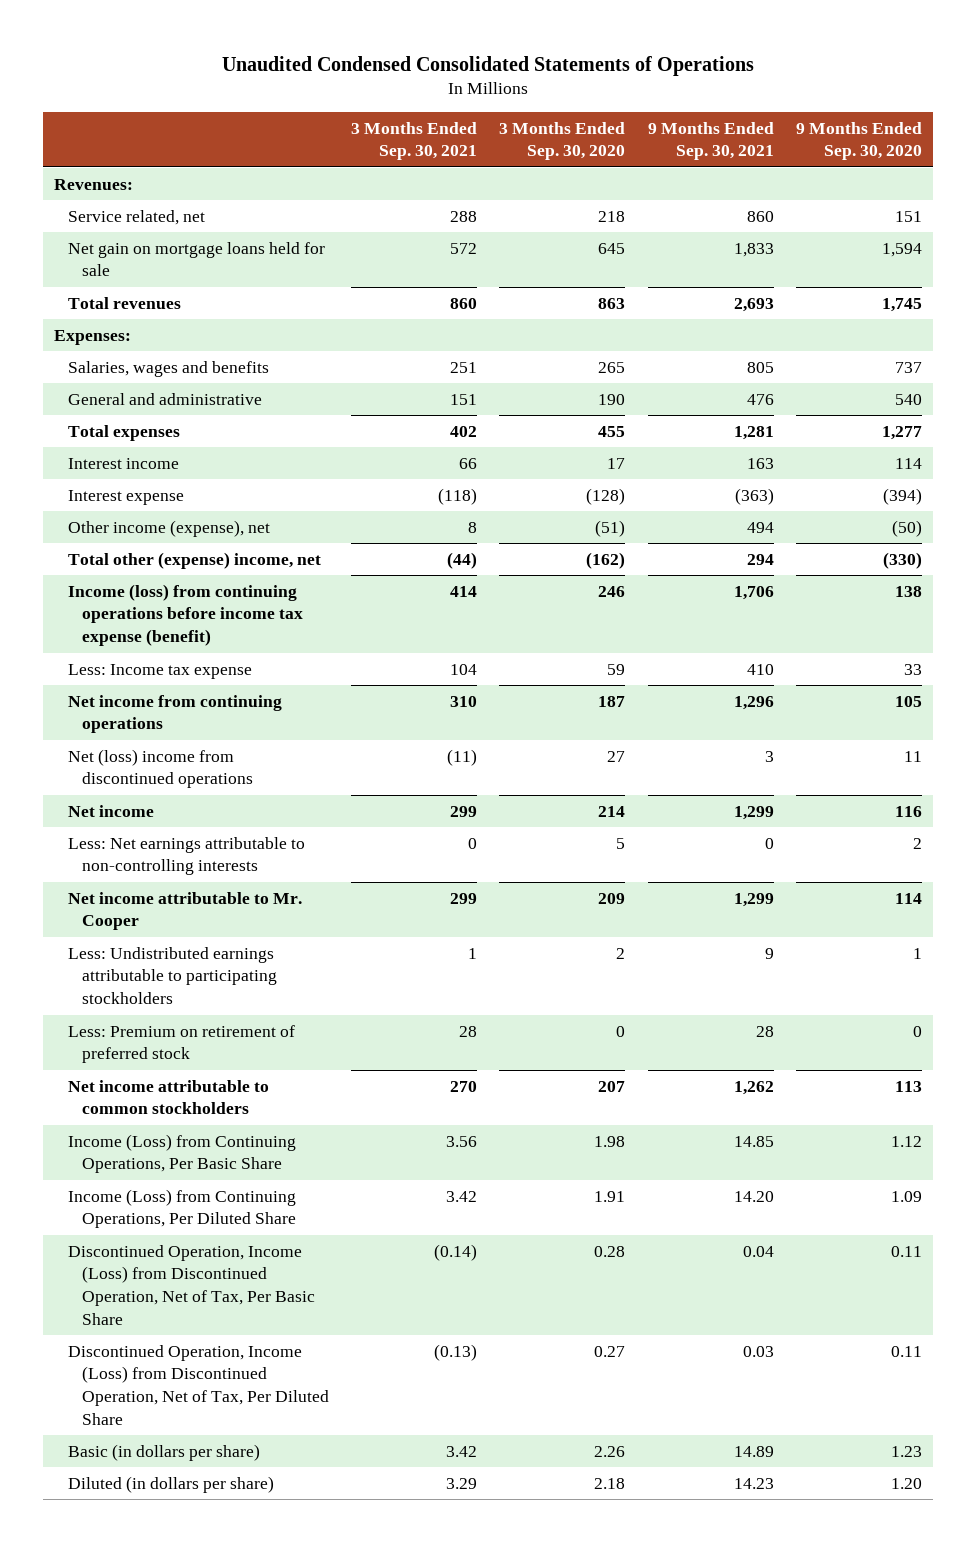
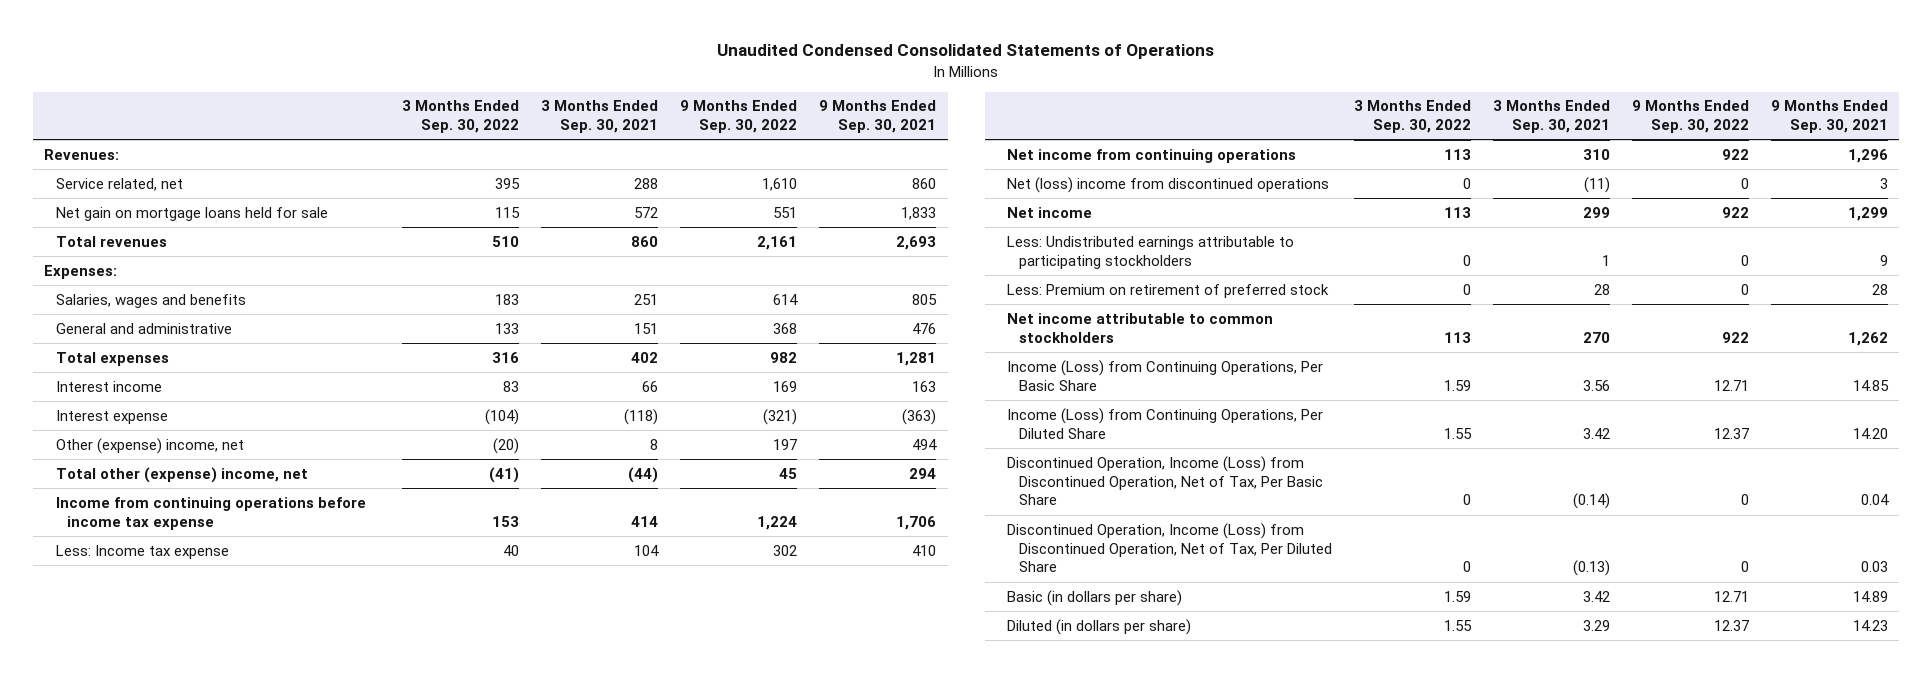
[499,121,626,161] 3 Months Ended Sep. 30, 2020 -> none
[795,121,922,161] 9 Months Ended Sep. 30, 2020 -> none
none -> [402,100,520,134] 3 Months Ended Sep. 30, 2022
none -> [680,100,798,134] 9 Months Ended Sep. 30, 2022
[68,519,271,537] Other income (expense), net -> [55,437,244,454] Other (expense) income, net
[68,583,303,647] Income (loss) from continuing operations before income tax expense (benefit) -> [55,496,366,530] Income from continuing operations before income tax expense
[68,836,306,876] Less: Net earnings attributable to non-controlling interests -> none
[68,891,303,931] Net income attributable to Mr. Cooper -> none

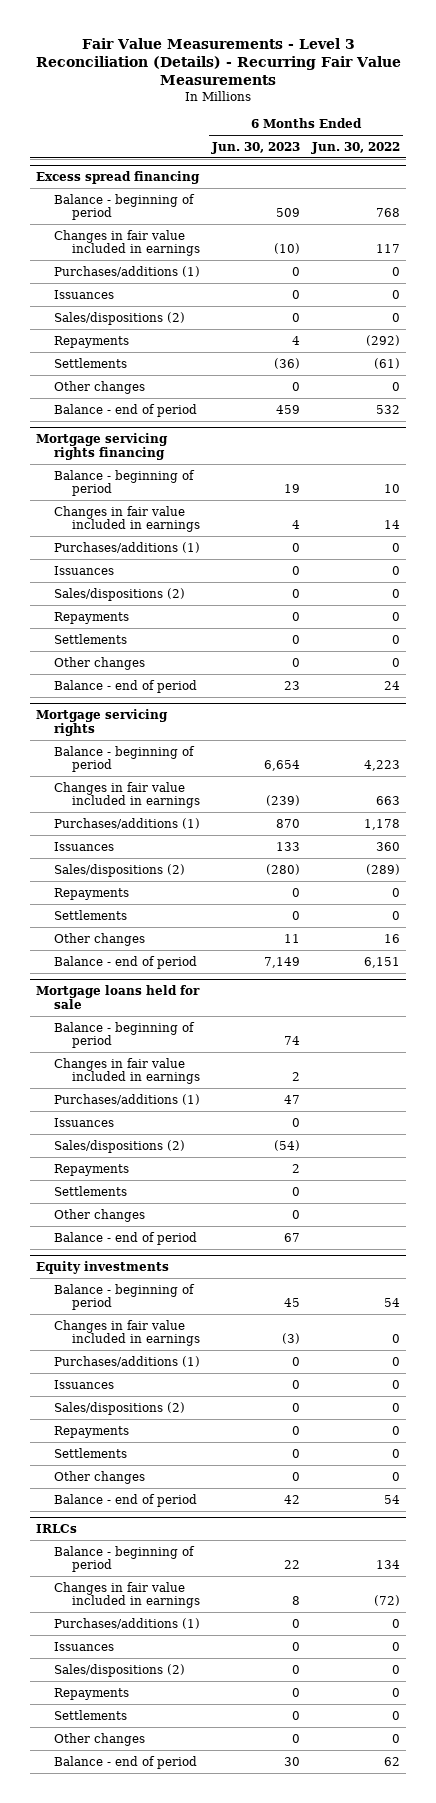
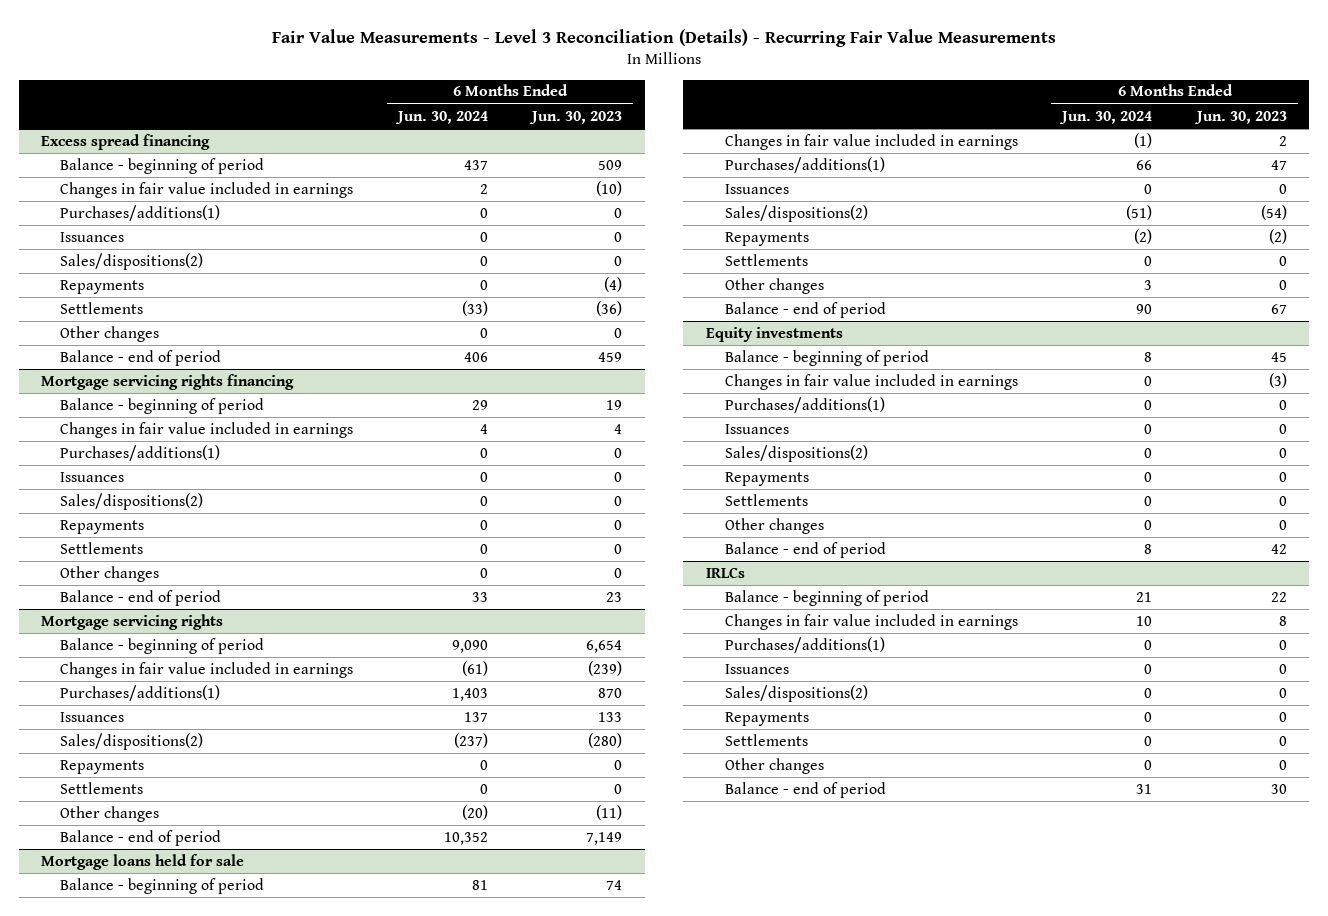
[310,141,400,154] Jun. 30, 2022 -> none
none -> [394,110,488,124] Jun. 30, 2024
[53,265,200,277] Purchases/additions (1) -> [60,204,221,221] Purchases/additions(1)
[53,311,185,325] Sales/dispositions (2) -> [60,252,204,270] Sales/dispositions(2)
[291,335,300,345] 4 -> [604,276,623,292] (4)
[53,541,200,553] Purchases/additions (1) -> [60,444,221,461] Purchases/additions(1)
[53,587,185,601] Sales/dispositions (2) -> [60,492,204,510] Sales/dispositions(2)
[53,817,200,829] Purchases/additions (1) -> [60,684,221,701] Purchases/additions(1)
[53,863,185,877] Sales/dispositions (2) -> [60,732,204,750] Sales/dispositions(2)
[283,933,300,943] 11 -> [596,804,623,820] (11)
[53,1093,200,1105] Purchases/additions (1) -> [724,156,885,173] Purchases/additions(1)
[53,1139,185,1153] Sales/dispositions (2) -> [724,204,868,222] Sales/dispositions(2)
[291,1163,300,1173] 2 -> [1268,228,1287,244] (2)
[53,1355,200,1367] Purchases/additions (1) -> [724,396,885,413] Purchases/additions(1)
[53,1401,185,1415] Sales/dispositions (2) -> [724,444,868,462] Sales/dispositions(2)
[53,1617,200,1629] Purchases/additions (1) -> [724,636,885,653] Purchases/additions(1)
[53,1663,185,1677] Sales/dispositions (2) -> [724,684,868,702] Sales/dispositions(2)

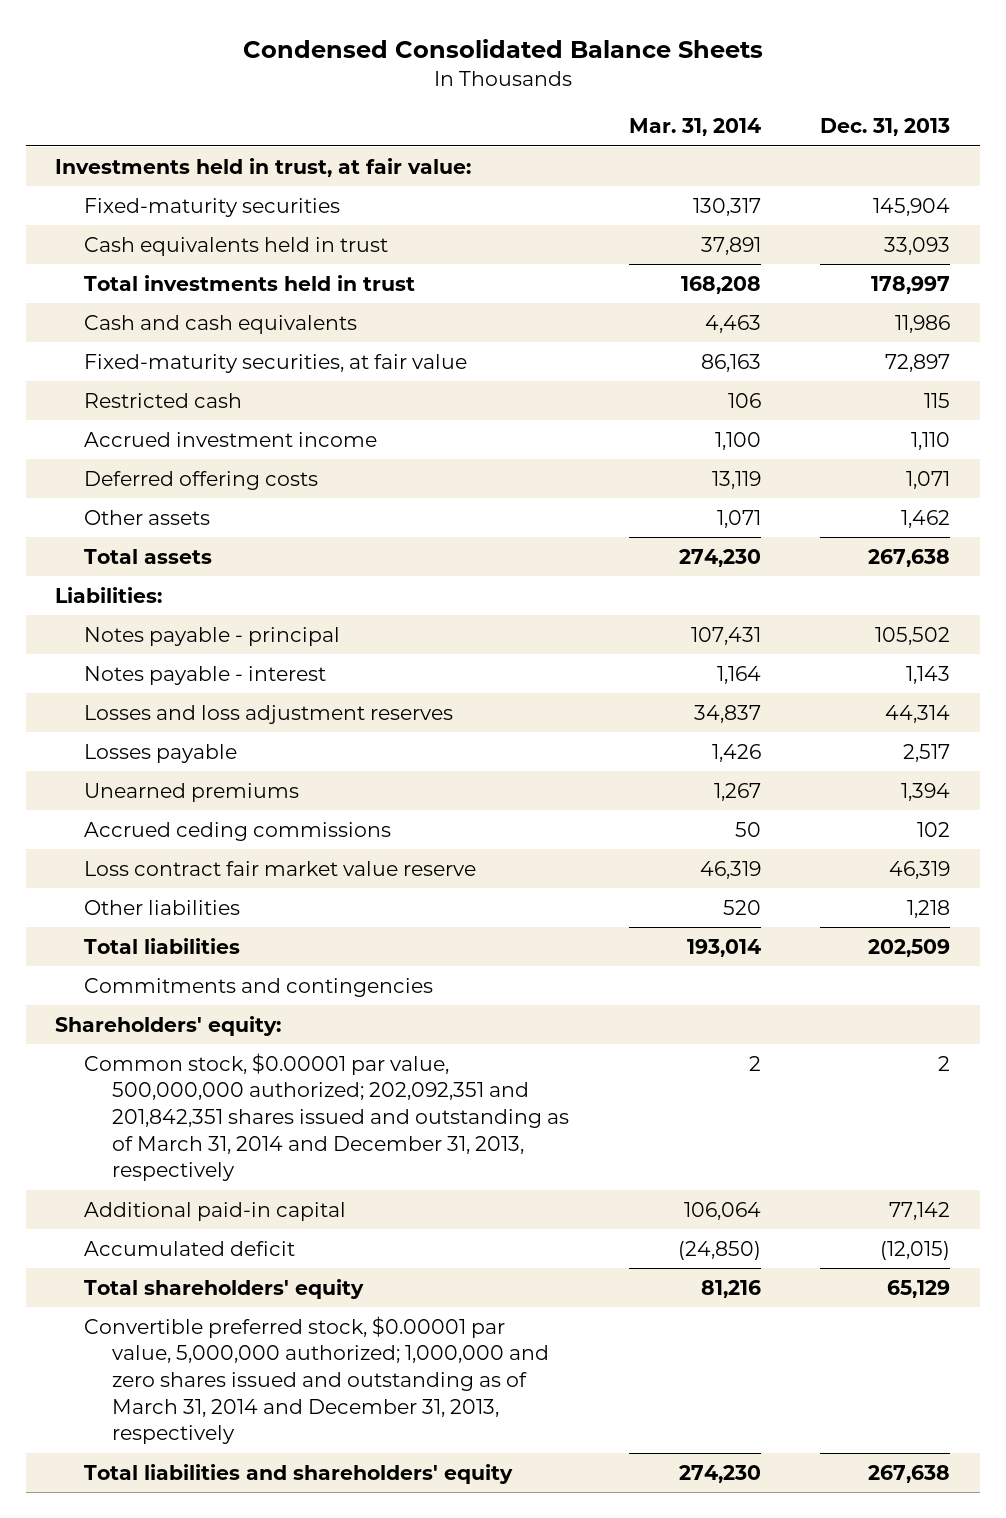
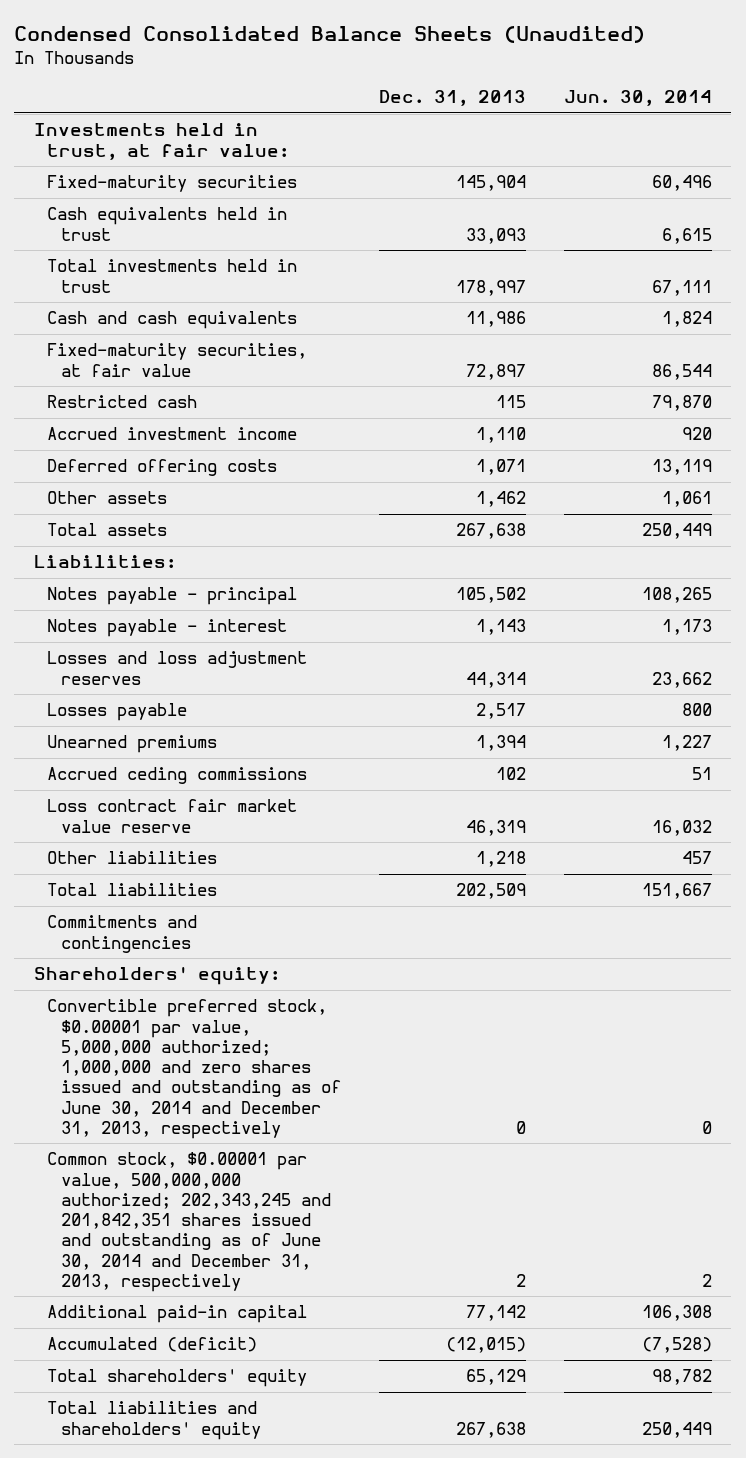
[242,38,763,58] Condensed Consolidated Balance Sheets -> [14,25,646,43] Condensed Consolidated Balance Sheets (Unaudited)
[628,118,761,137] Mar. 31, 2014 -> none
none -> [564,90,713,107] Jun. 30, 2014
none -> [47,999,341,1139] Convertible preferred stock, $0.00001 par value, 5,000,000 authorized; 1,000,000 and zero shares issued and outstanding as of June 30, 2014 and December 31, 2013, respectively
[83,1052,570,1182] Common stock, $0.00001 par value, 500,000,000 authorized; 202,092,351 and 201,842,351 shares issued and outstanding as of March 31, 2014 and December 31, 2013, respectively -> [47,1152,331,1292] Common stock, $0.00001 par value, 500,000,000 authorized; 202,343,245 and 201,842,351 shares issued and outstanding as of June 30, 2014 and December 31, 2013, respectively
[83,1240,295,1256] Accumulated deficit -> [47,1337,258,1353] Accumulated (deficit)
[83,1315,550,1445] Convertible preferred stock, $0.00001 par value, 5,000,000 authorized; 1,000,000 and zero shares issued and outstanding as of March 31, 2014 and December 31, 2013, respectively -> none

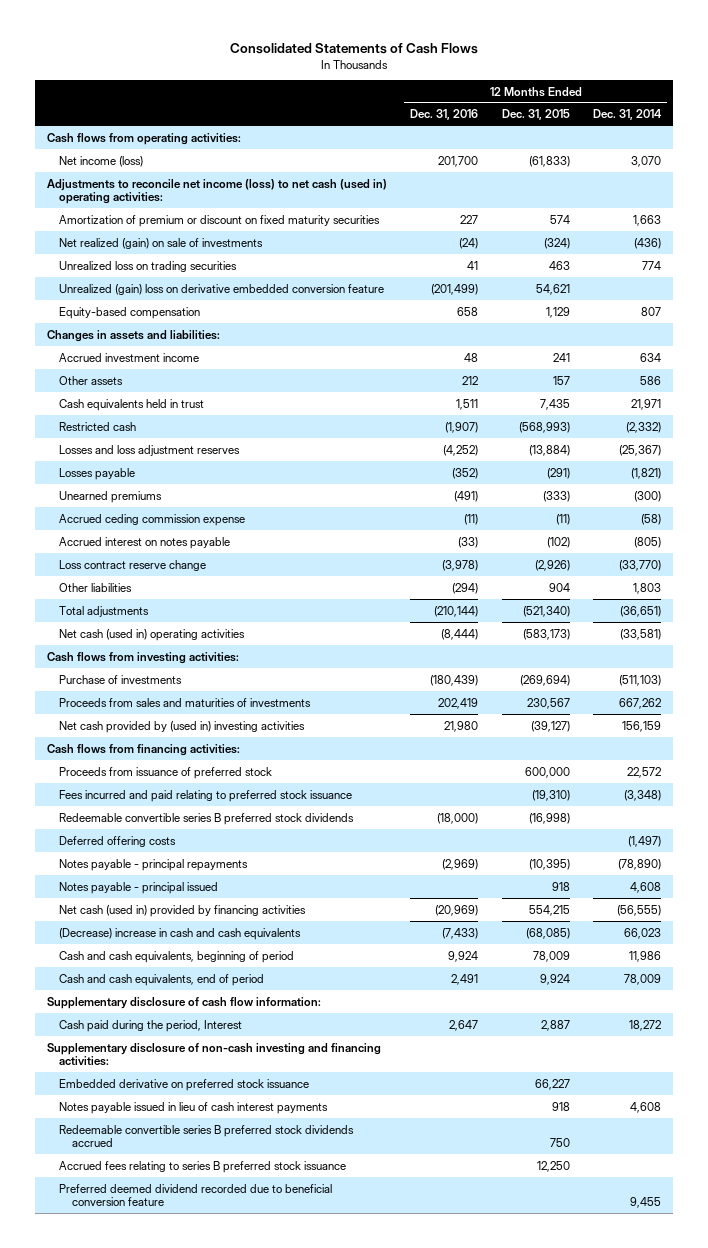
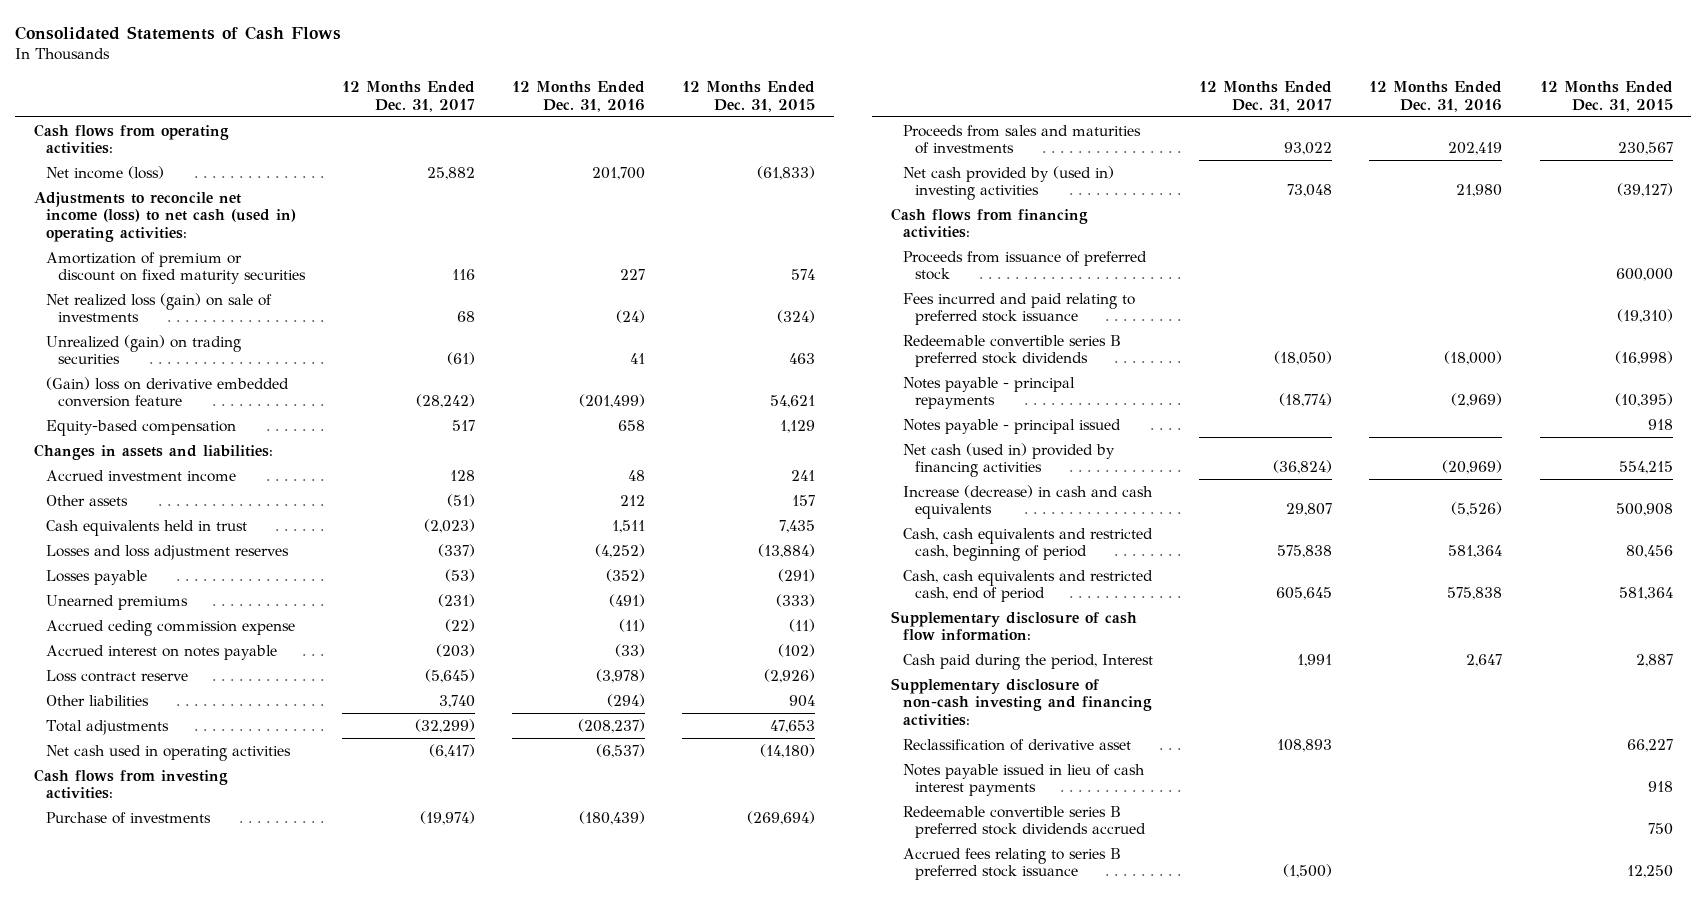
[593,109,663,121] Dec. 31, 2014 -> none
none -> [342,81,476,112] 12 Months Ended Dec. 31, 2017
[59,237,264,249] Net realized (gain) on sale of investments -> [45,292,272,323] Net realized loss (gain) on sale of investments
[59,260,238,272] Unrealized loss on trading securities -> [45,334,241,365] Unrealized (gain) on trading securities
[59,283,385,295] Unrealized (gain) loss on derivative embedded conversion feature -> [45,376,289,408] (Gain) loss on derivative embedded conversion feature
[59,421,137,431] Restricted cash -> none
[59,559,207,571] Loss contract reserve change -> [45,669,188,682] Loss contract reserve
[434,605,479,617] (210,144) -> [578,718,646,733] (208,237)
[522,605,570,617] (521,340) -> [770,719,816,733] 47,653
[59,628,246,641] Net cash (used in) operating activities -> [45,744,291,761] Net cash used in operating activities
[441,628,479,640] (8,444) -> [596,743,646,758] (6,537)
[522,628,570,640] (583,173) -> [760,743,816,758] (14,180)
[59,835,177,847] Deferred offering costs -> none
[59,927,302,940] (Decrease) increase in cash and cash equivalents -> [902,484,1153,520] Increase (decrease) in cash and cash equivalents
[442,927,479,939] (7,433) -> [1451,502,1503,517] (5,526)
[525,927,570,939] (68,085) -> [1615,503,1673,517] 500,908
[59,950,295,963] Cash and cash equivalents, beginning of period -> [902,527,1153,562] Cash, cash equivalents and restricted cash, beginning of period
[448,950,479,962] 9,924 -> [1448,545,1503,559] 581,364
[532,950,570,962] 78,009 -> [1625,545,1673,559] 80,456
[59,973,265,986] Cash and cash equivalents, end of period -> [902,569,1153,603] Cash, cash equivalents and restricted cash, end of period
[451,973,479,985] 2,491 -> [1447,587,1503,601] 575,838
[539,973,570,985] 9,924 -> [1618,587,1673,601] 581,364
[59,1078,310,1091] Embedded derivative on preferred stock issuance -> [902,738,1131,751] Reclassification of derivative asset
[59,1183,333,1207] Preferred deemed dividend recorded due to beneficial conversion feature -> none

